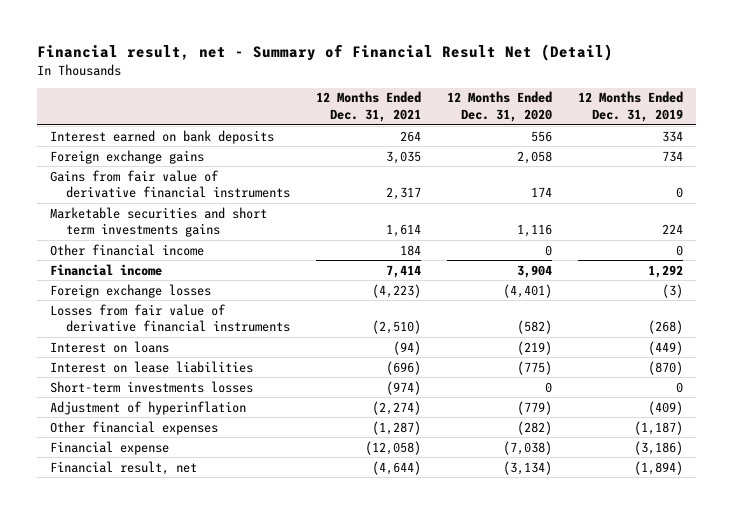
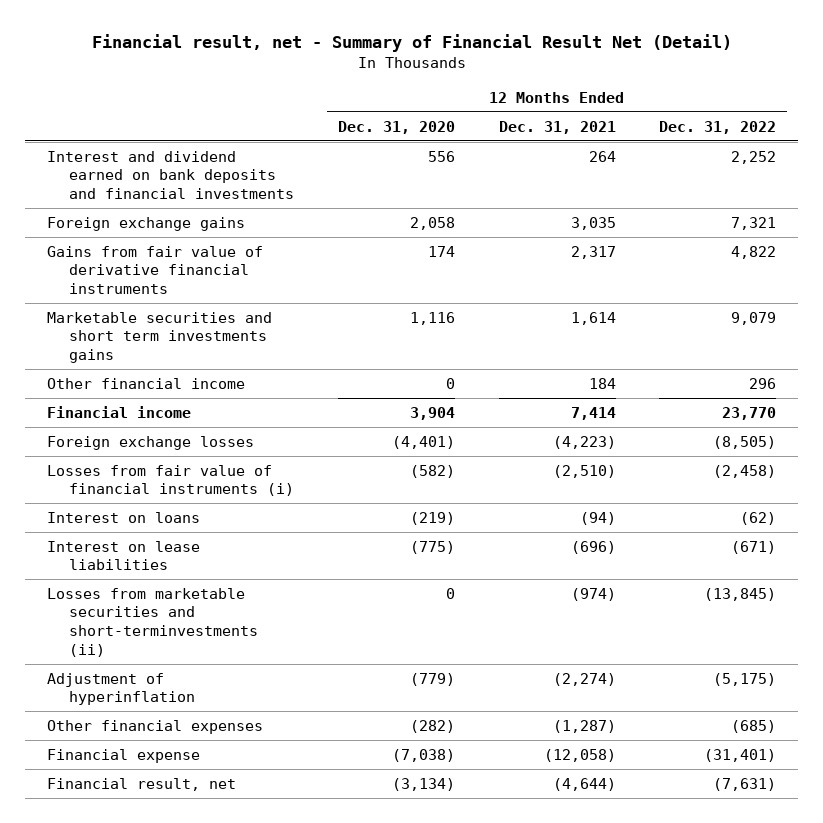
[578,91,684,123] 12 Months Ended Dec. 31, 2019 -> none
none -> [659,120,777,134] Dec. 31, 2022
[49,129,274,144] Interest earned on bank deposits -> [46,150,295,200] Interest and dividend earned on bank deposits and financial investments
[49,303,291,333] Losses from fair value of derivative financial instruments -> [46,464,295,497] Losses from fair value of financial instruments (i)
[49,380,253,393] Short-term investments losses -> [46,587,259,657] Losses from marketable securities and short-terminvestments (ii)

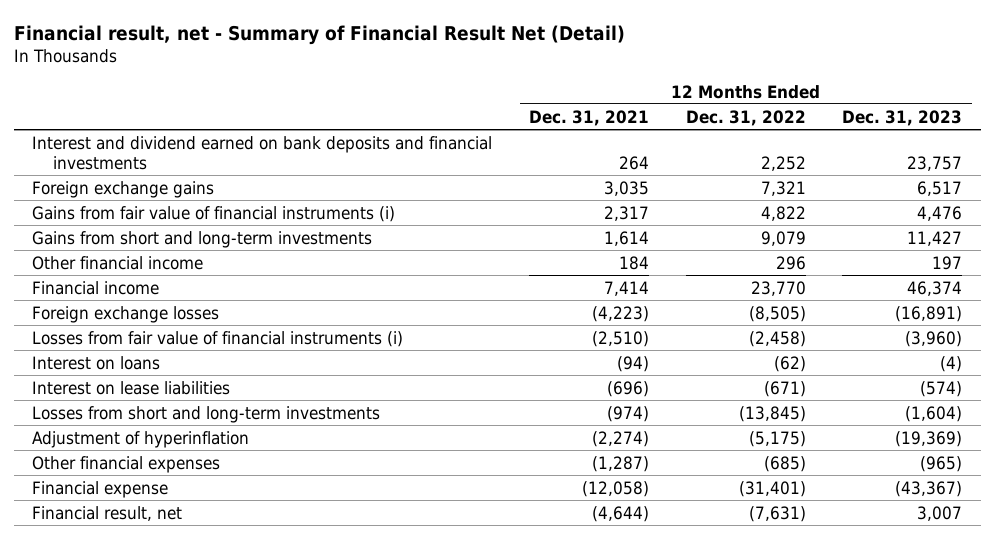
[337,120,455,134] Dec. 31, 2020 -> none
none -> [842,109,963,126] Dec. 31, 2023
[46,245,263,295] Gains from fair value of derivative financial instruments -> [32,205,396,222] Gains from fair value of financial instruments (i)
[46,311,272,364] Marketable securities and short term investments gains -> [32,230,373,248] Gains from short and long-term investments
[46,587,259,657] Losses from marketable securities and short-terminvestments (ii) -> [32,405,381,423] Losses from short and long-term investments

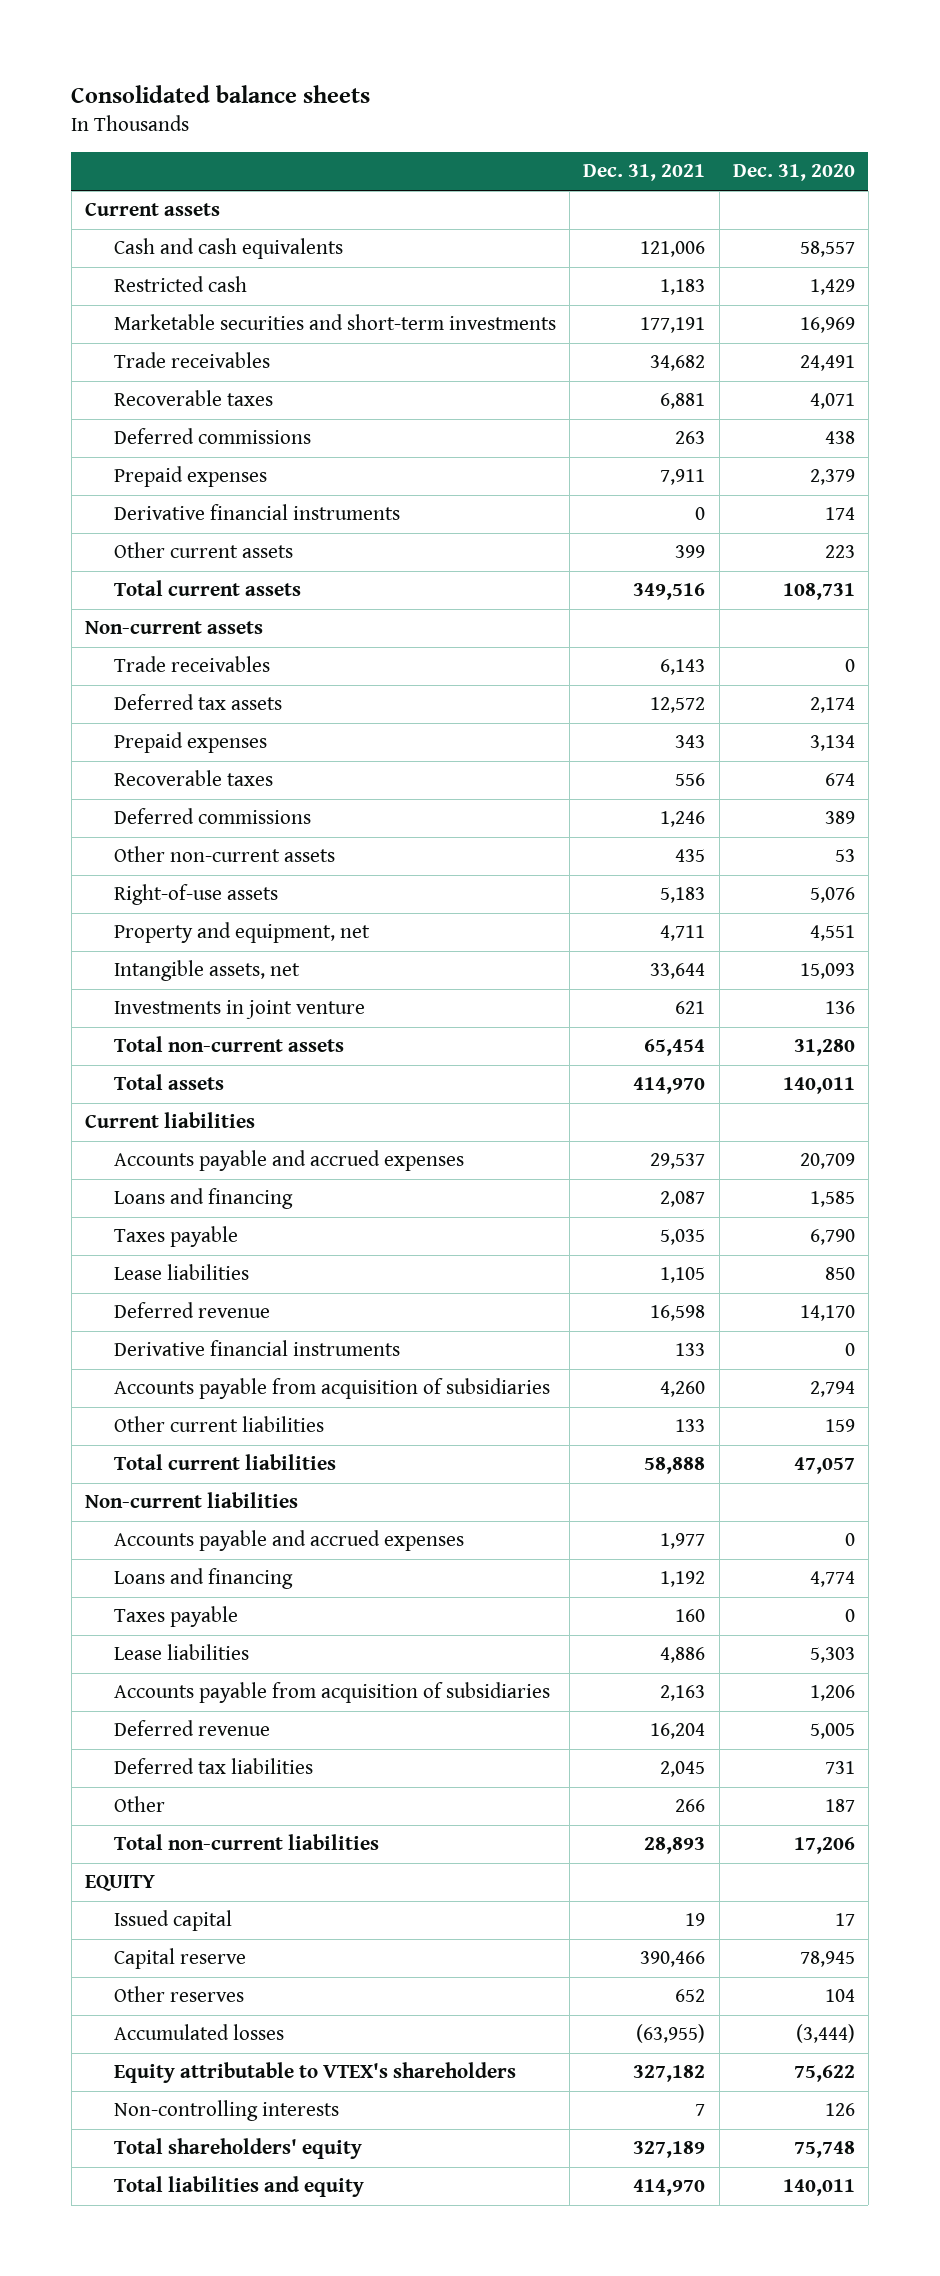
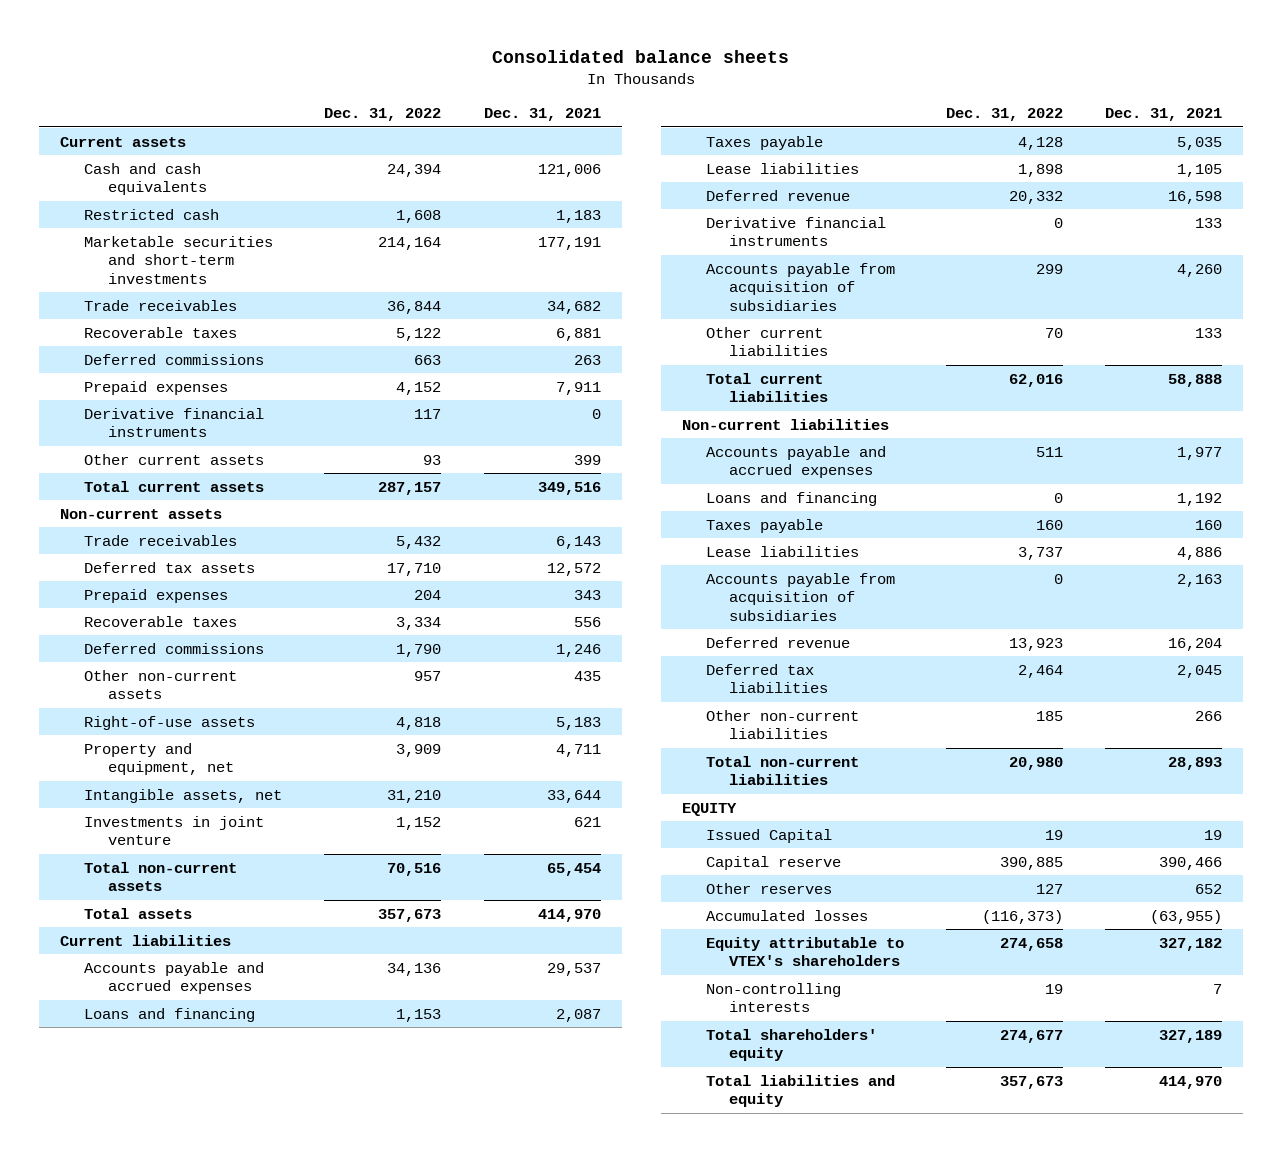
[732,164,855,182] Dec. 31, 2020 -> none
none -> [324,108,442,122] Dec. 31, 2022
[114,1796,166,1813] Other -> [705,709,859,740] Other non-current liabilities
[114,1910,233,1932] Issued capital -> [705,828,832,843] Issued Capital

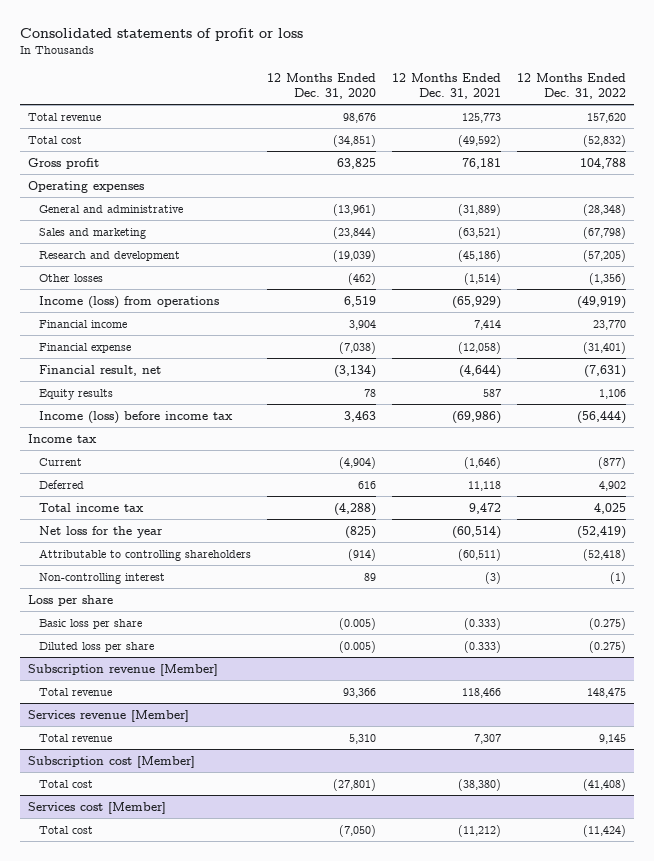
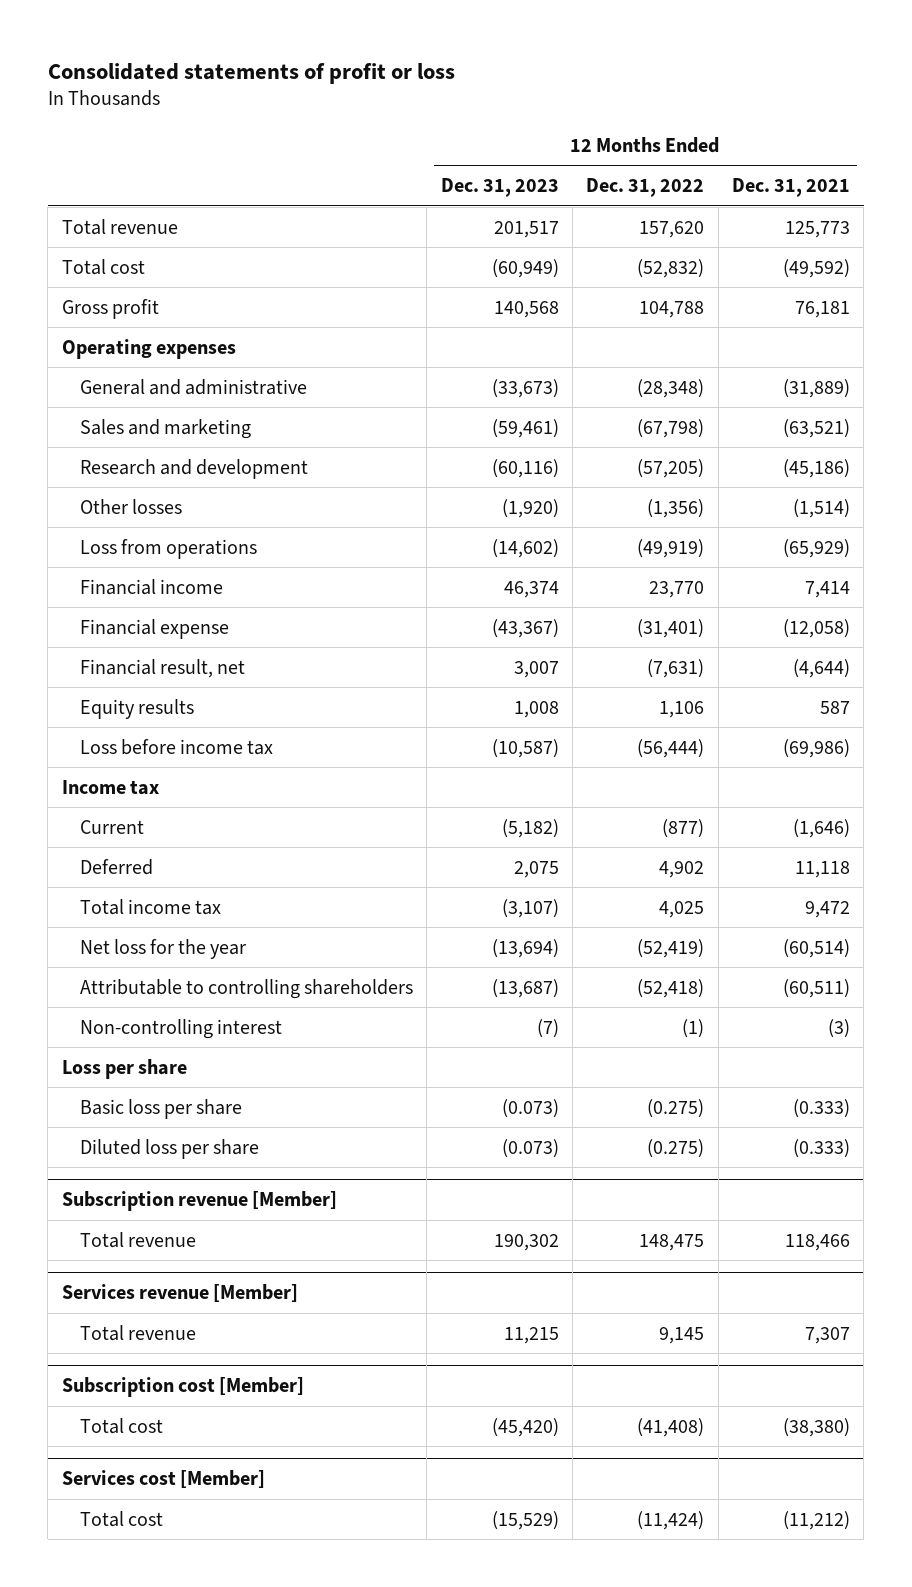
[267,72,377,99] 12 Months Ended Dec. 31, 2020 -> none
none -> [440,177,559,197] Dec. 31, 2023
[39,295,220,309] Income (loss) from operations -> [79,538,257,559] Loss from operations
[39,410,234,424] Income (loss) before income tax -> [79,738,273,755] Loss before income tax

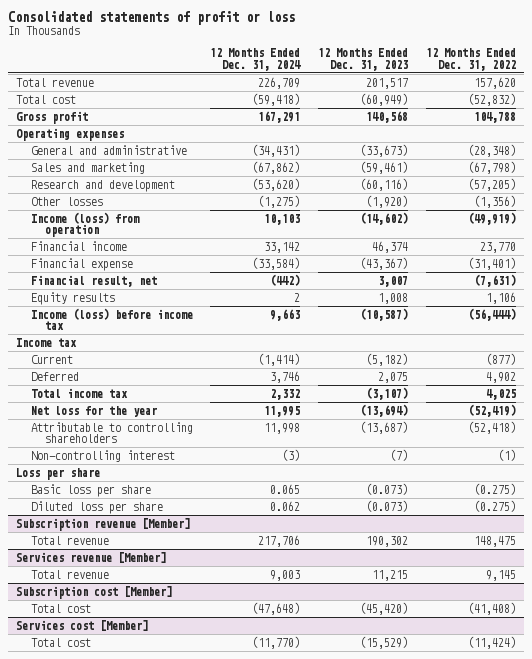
[731,177,850,197] Dec. 31, 2021 -> none
none -> [210,48,302,71] 12 Months Ended Dec. 31, 2024
[79,538,257,559] Loss from operations -> [30,211,140,238] Income (loss) from operation
[79,738,273,755] Loss before income tax -> [30,307,193,331] Income (loss) before income tax

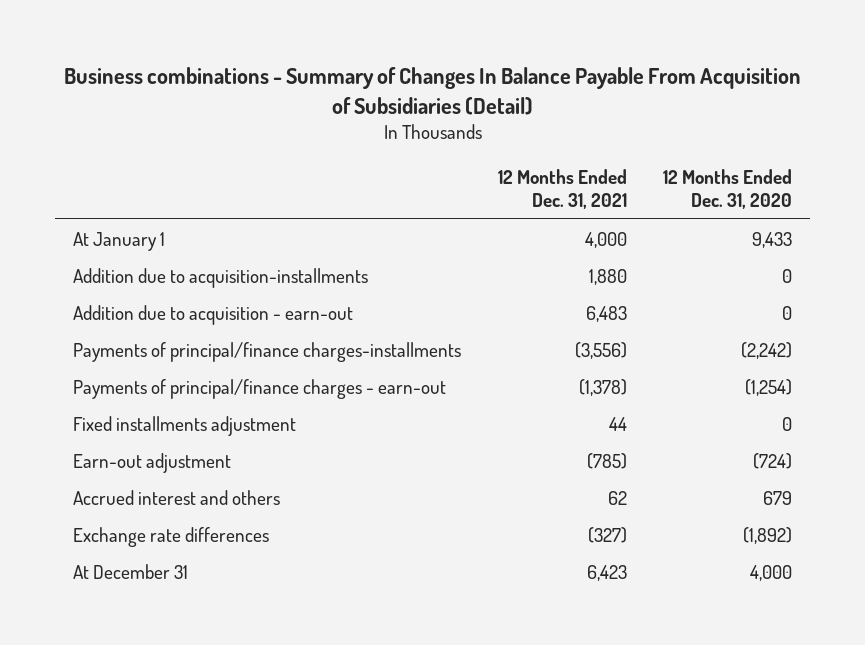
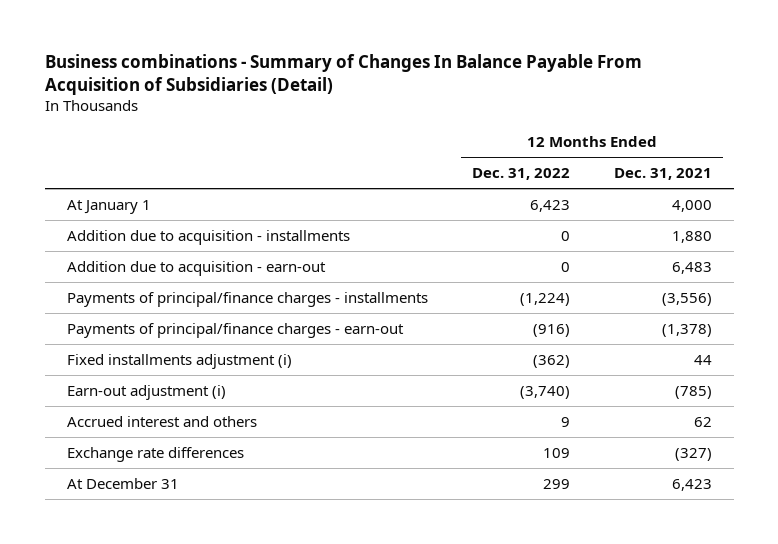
[663,168,793,210] 12 Months Ended Dec. 31, 2020 -> none
none -> [471,168,570,181] Dec. 31, 2022
[73,267,369,288] Addition due to acquisition-installments -> [66,229,350,245] Addition due to acquisition - installments
[73,341,462,362] Payments of principal/finance charges-installments -> [66,291,428,307] Payments of principal/finance charges - installments
[73,415,297,436] Fixed installments adjustment -> [66,353,292,369] Fixed installments adjustment (i)
[73,452,232,473] Earn-out adjustment -> [66,384,226,400] Earn-out adjustment (i)

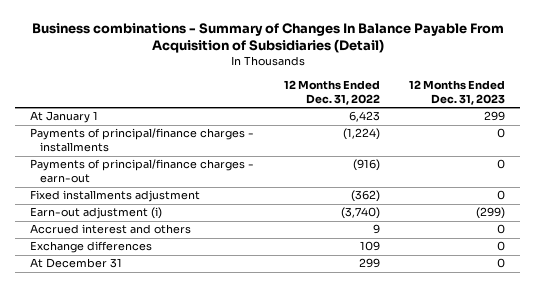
[613,168,712,181] Dec. 31, 2021 -> none
none -> [409,79,506,105] 12 Months Ended Dec. 31, 2023
[66,229,350,245] Addition due to acquisition - installments -> none
[66,260,326,276] Addition due to acquisition - earn-out -> none
[66,353,292,369] Fixed installments adjustment (i) -> [30,190,201,203] Fixed installments adjustment
[66,446,244,462] Exchange rate differences -> [30,241,153,254] Exchange differences

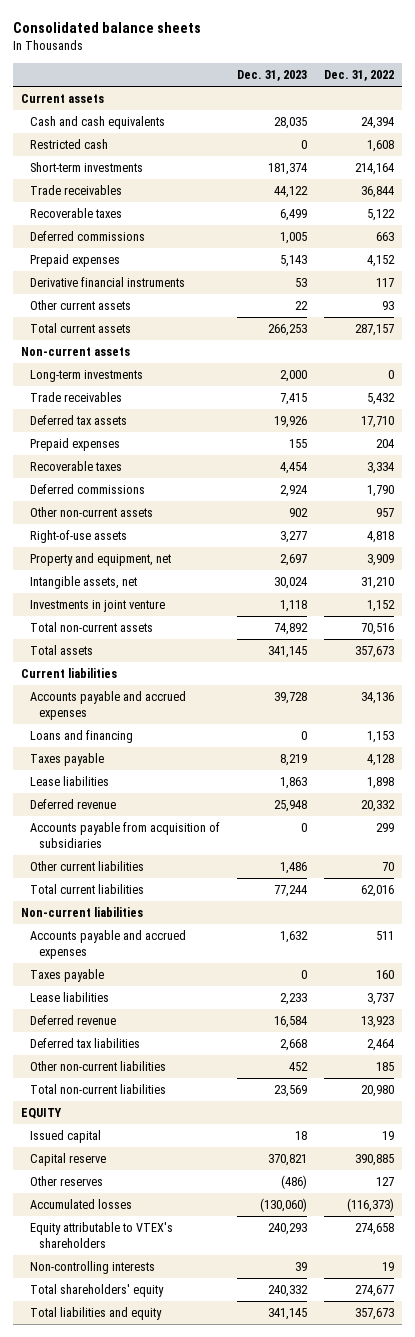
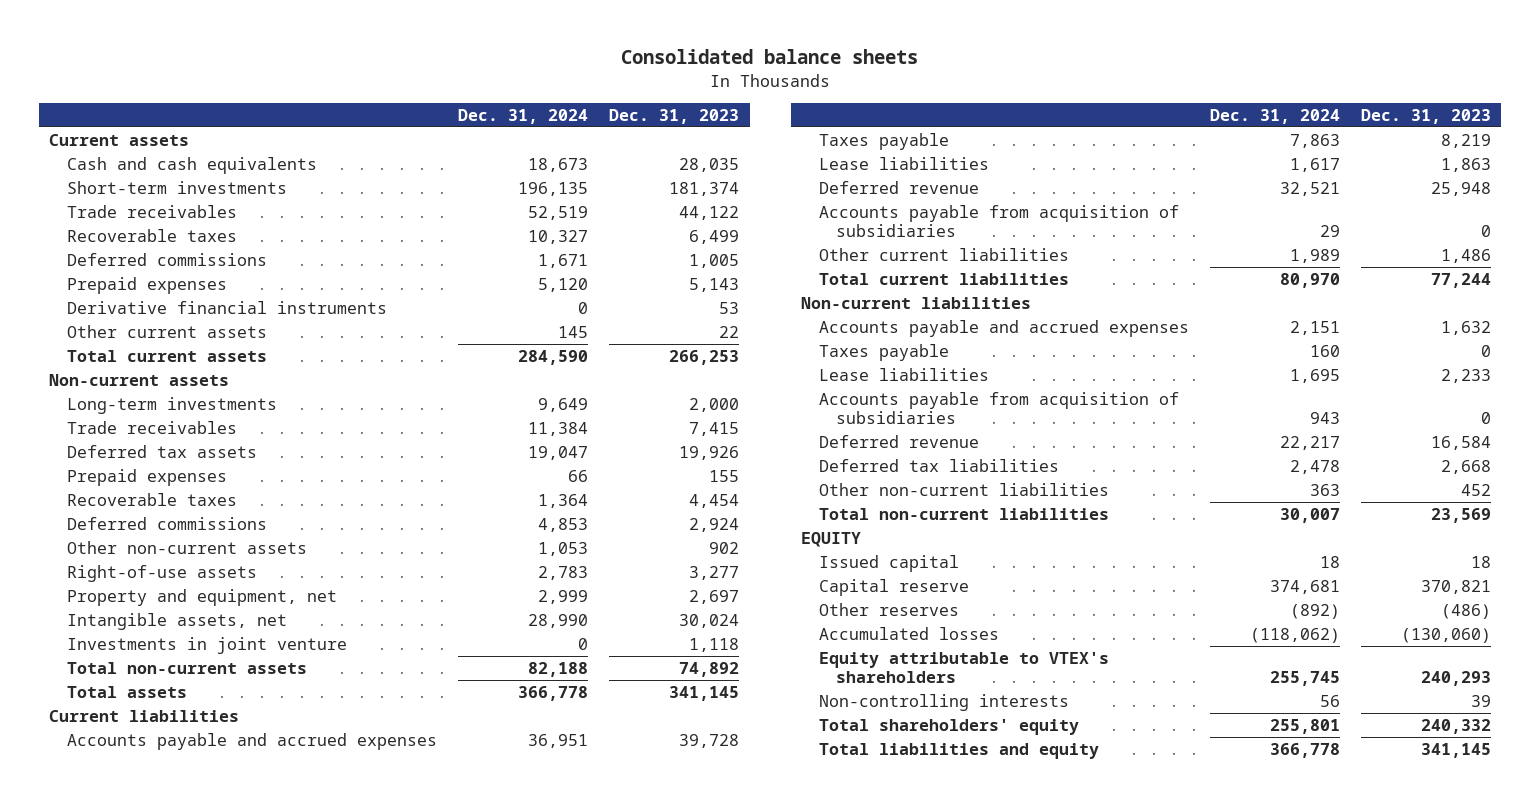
[323,69,394,81] Dec. 31, 2022 -> none
none -> [457,108,588,124] Dec. 31, 2024
[30,139,109,150] Restricted cash -> none
[30,730,134,744] Loans and financing -> none
none -> [818,391,1179,425] Accounts payable from acquisition of subsidiaries

